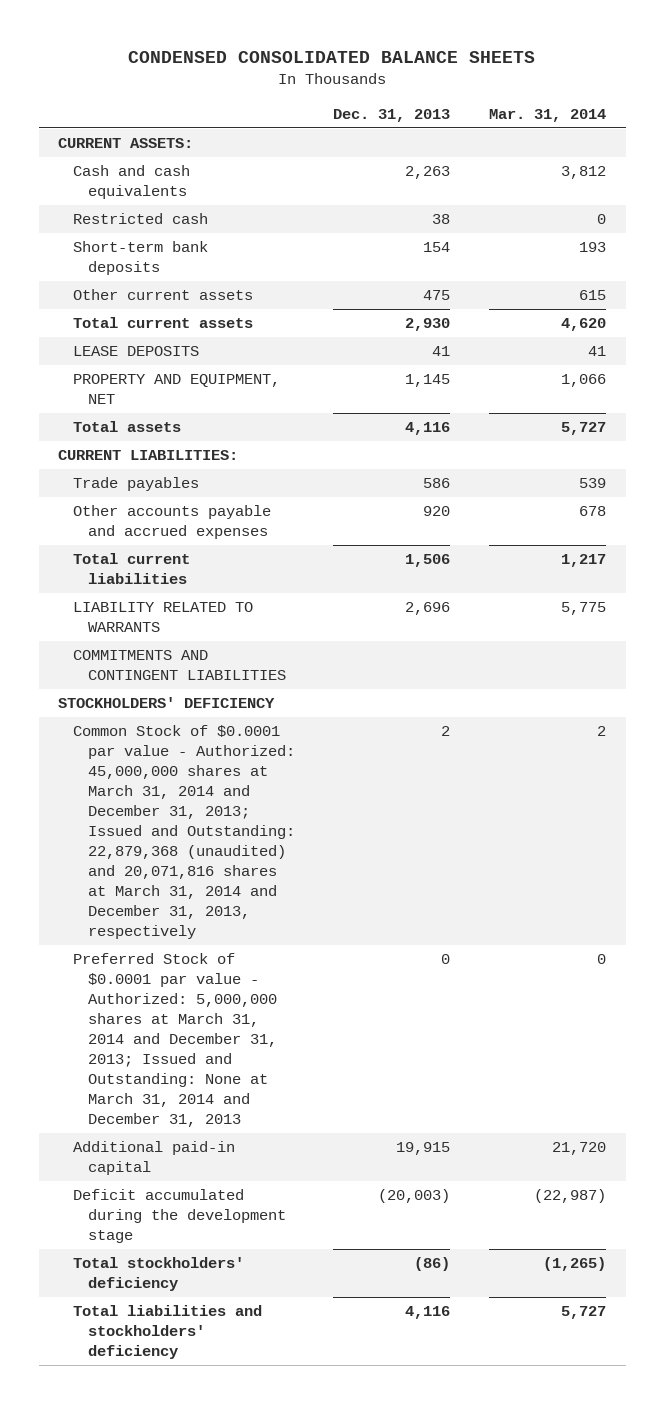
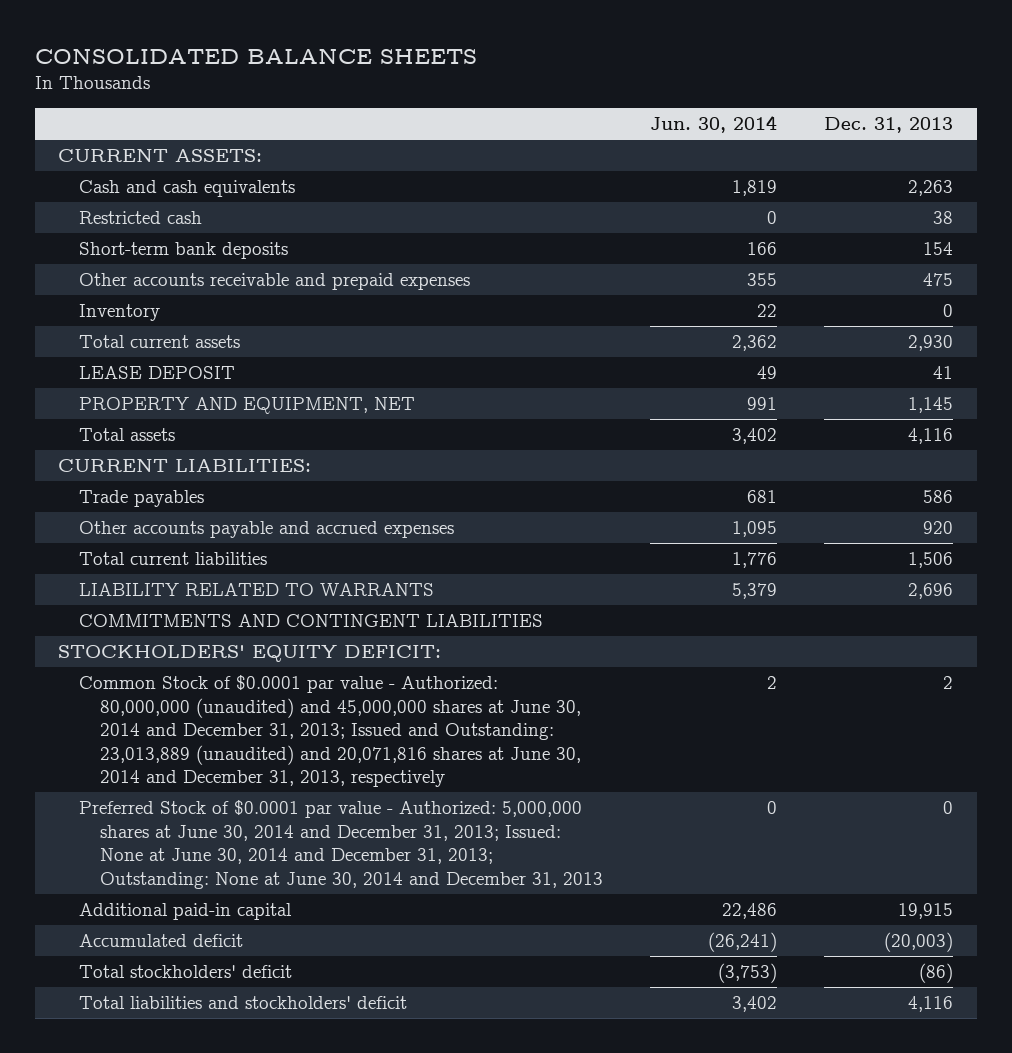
[128,50,536,63] CONDENSED CONSOLIDATED BALANCE SHEETS -> [34,48,477,64] CONSOLIDATED BALANCE SHEETS
[489,108,607,122] Mar. 31, 2014 -> none
none -> [650,114,778,133] Jun. 30, 2014
[72,289,253,301] Other current assets -> [79,273,471,291] Other accounts receivable and prepaid expenses
none -> [79,304,161,322] Inventory
[72,346,199,357] LEASE DEPOSITS -> [79,366,236,380] LEASE DEPOSIT
[57,697,275,709] STOCKHOLDERS' DEFICIENCY -> [58,645,442,663] STOCKHOLDERS' EQUITY DEFICIT:
[72,725,295,940] Common Stock of $0.0001 par value - Authorized: 45,000,000 shares at March 31, 2014 and December 31, 2013; Issued and Outstanding: 22,879,368 (unaudited) and 20,071,816 shares at March 31, 2014 and December 31, 2013, respectively -> [79,675,582,787] Common Stock of $0.0001 par value - Authorized: 80,000,000 (unaudited) and 45,000,000 shares at June 30, 2014 and December 31, 2013; Issued and Outstanding: 23,013,889 (unaudited) and 20,071,816 shares at June 30, 2014 and December 31, 2013, respectively
[72,953,277,1128] Preferred Stock of $0.0001 par value - Authorized: 5,000,000 shares at March 31, 2014 and December 31, 2013; Issued and Outstanding: None at March 31, 2014 and December 31, 2013 -> [79,800,604,889] Preferred Stock of $0.0001 par value - Authorized: 5,000,000 shares at June 30, 2014 and December 31, 2013; Issued: None at June 30, 2014 and December 31, 2013; Outstanding: None at June 30, 2014 and December 31, 2013
[72,1189,286,1244] Deficit accumulated during the development stage -> none
none -> [79,934,244,948] Accumulated deficit
[72,1257,244,1292] Total stockholders' deficiency -> [79,965,293,979] Total stockholders' deficit
[72,1305,262,1360] Total liabilities and stockholders' deficiency -> [79,996,408,1010] Total liabilities and stockholders' deficit

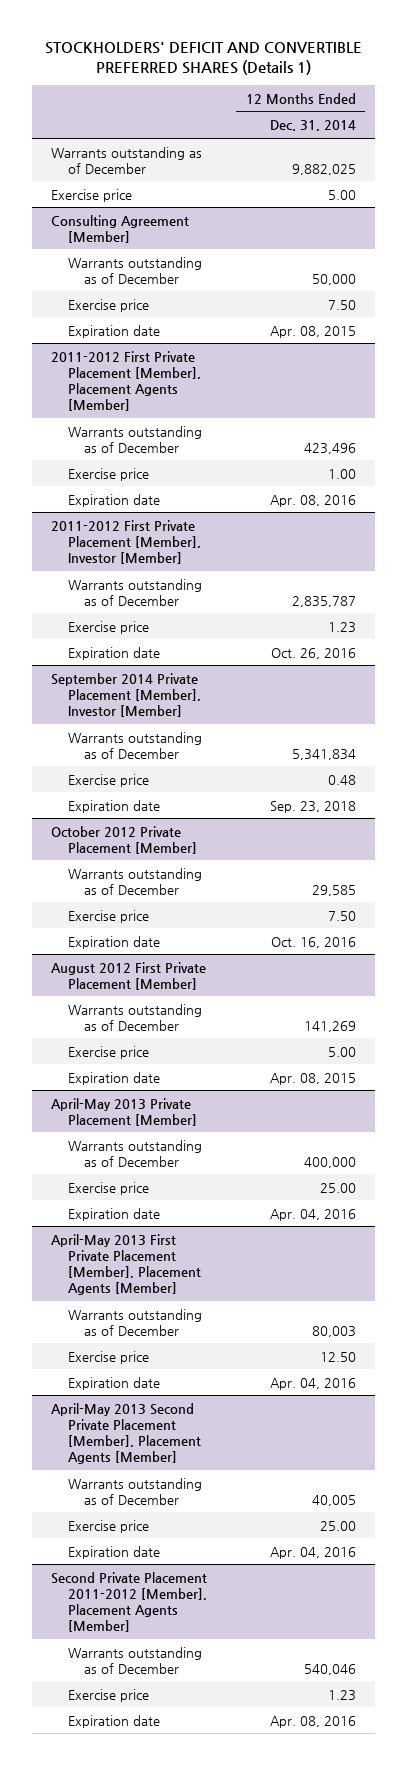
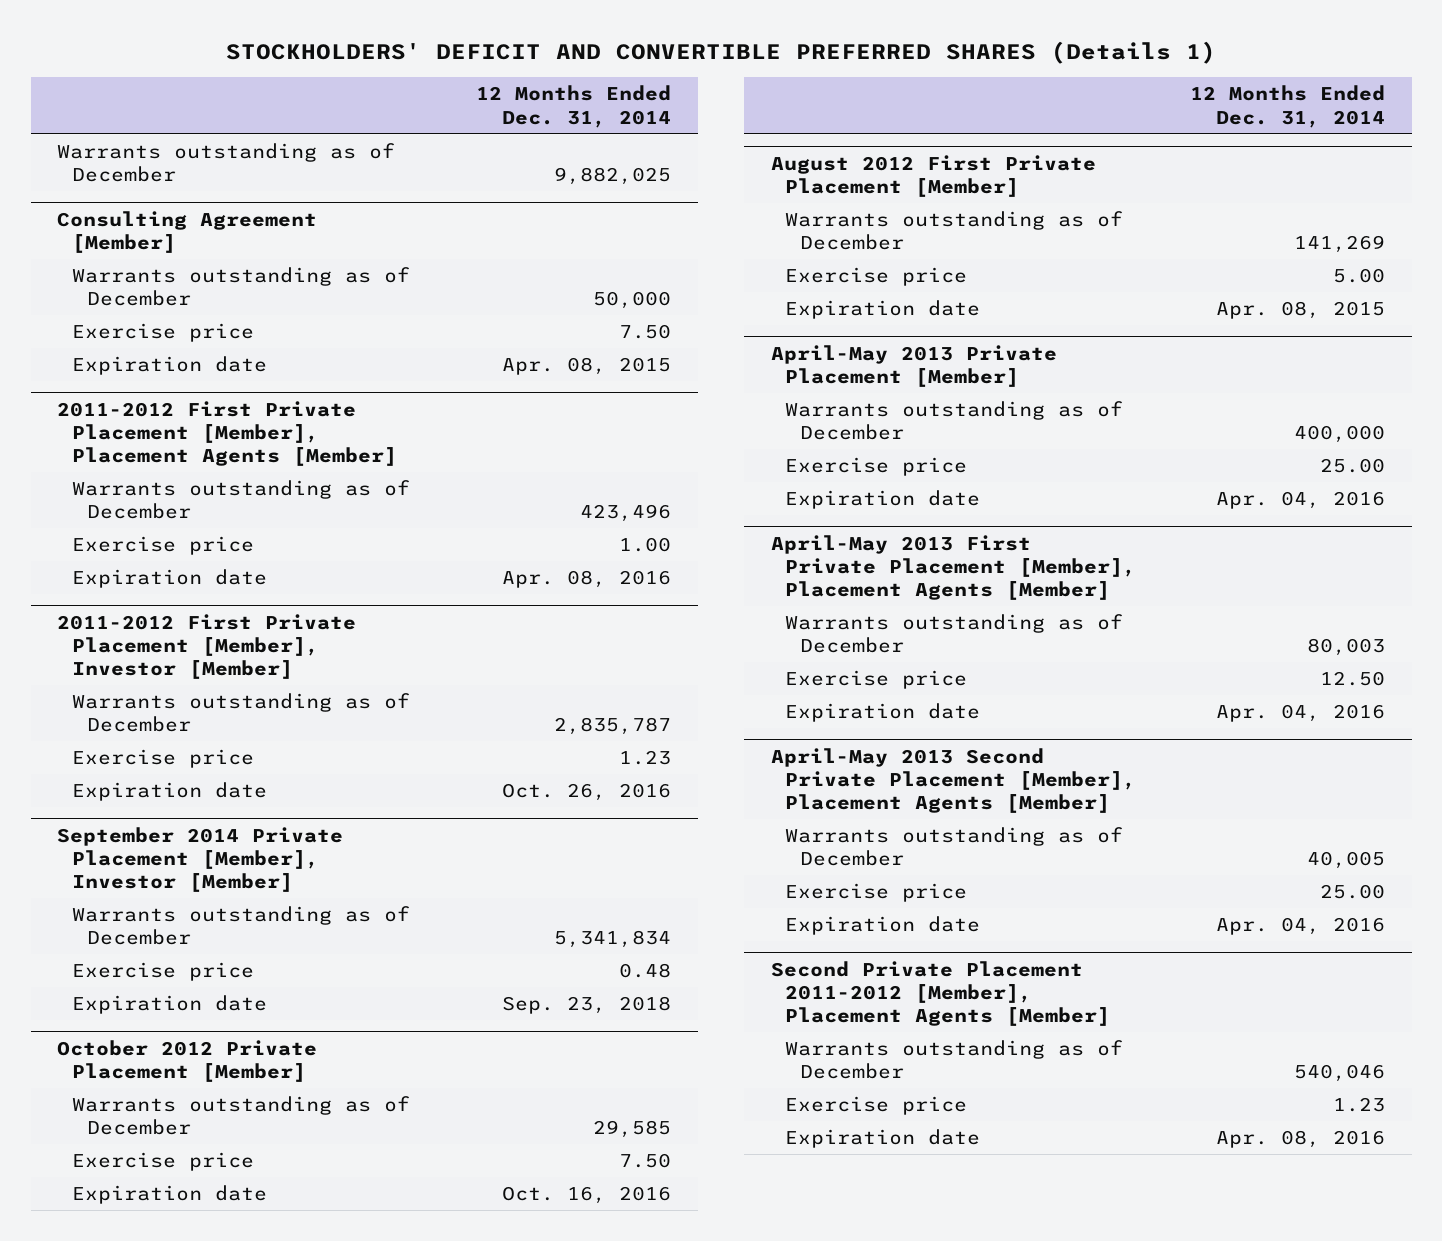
[51,188,133,202] Exercise price -> none

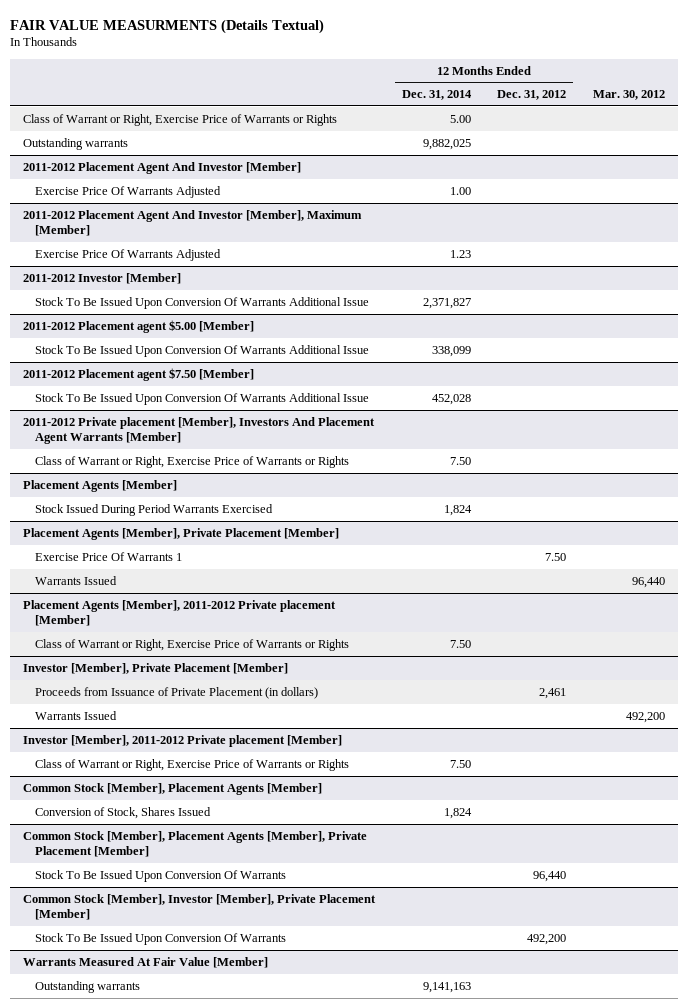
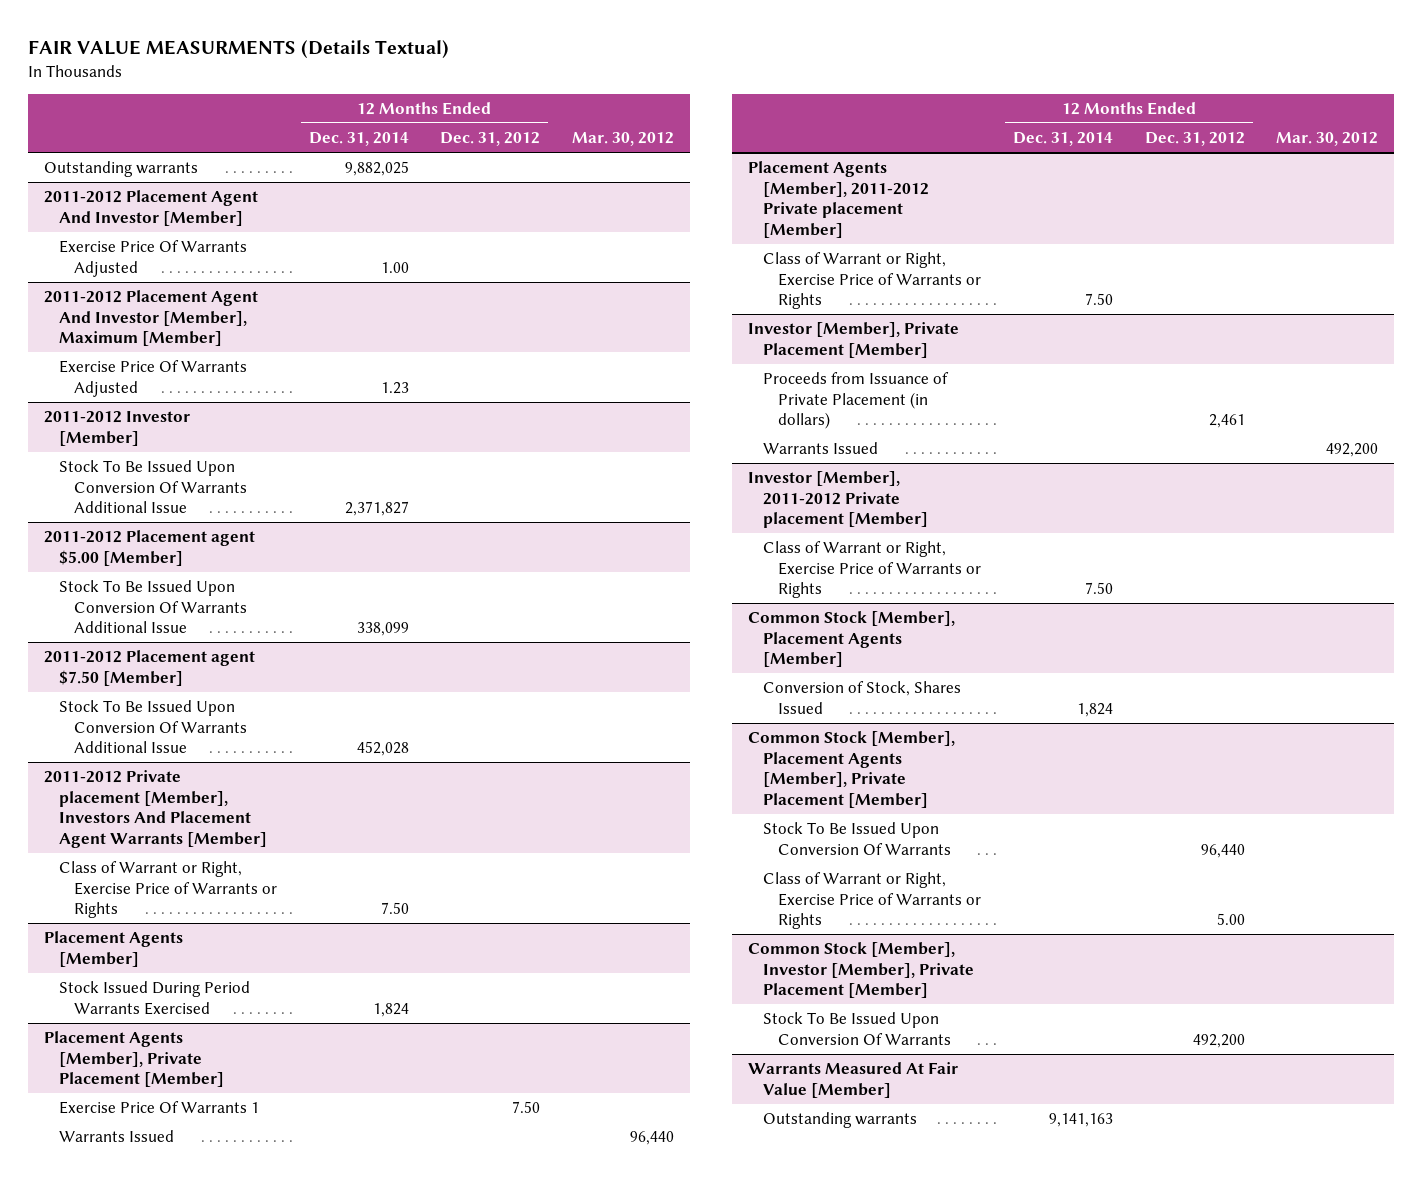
[23,113,338,126] Class of Warrant or Right, Exercise Price of Warrants or Rights -> none
none -> [763,872,982,930] Class of Warrant or Right, Exercise Price of Warrants or Rights

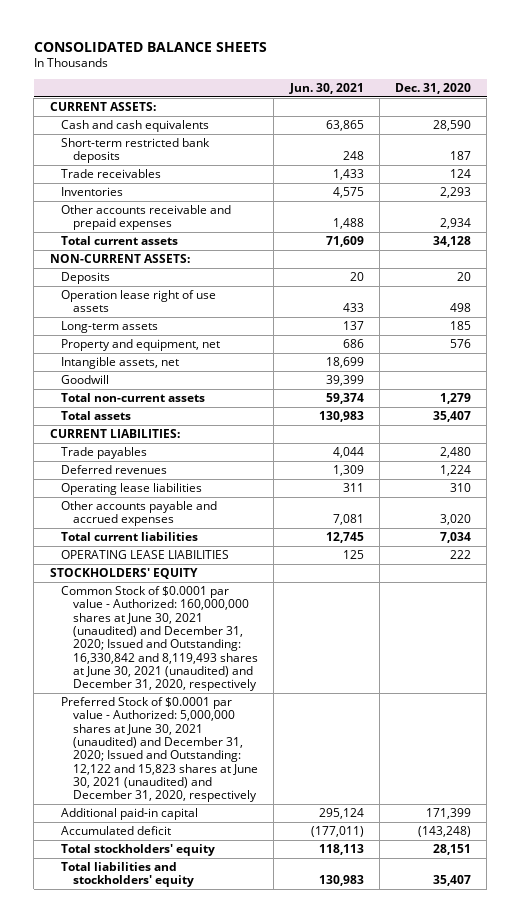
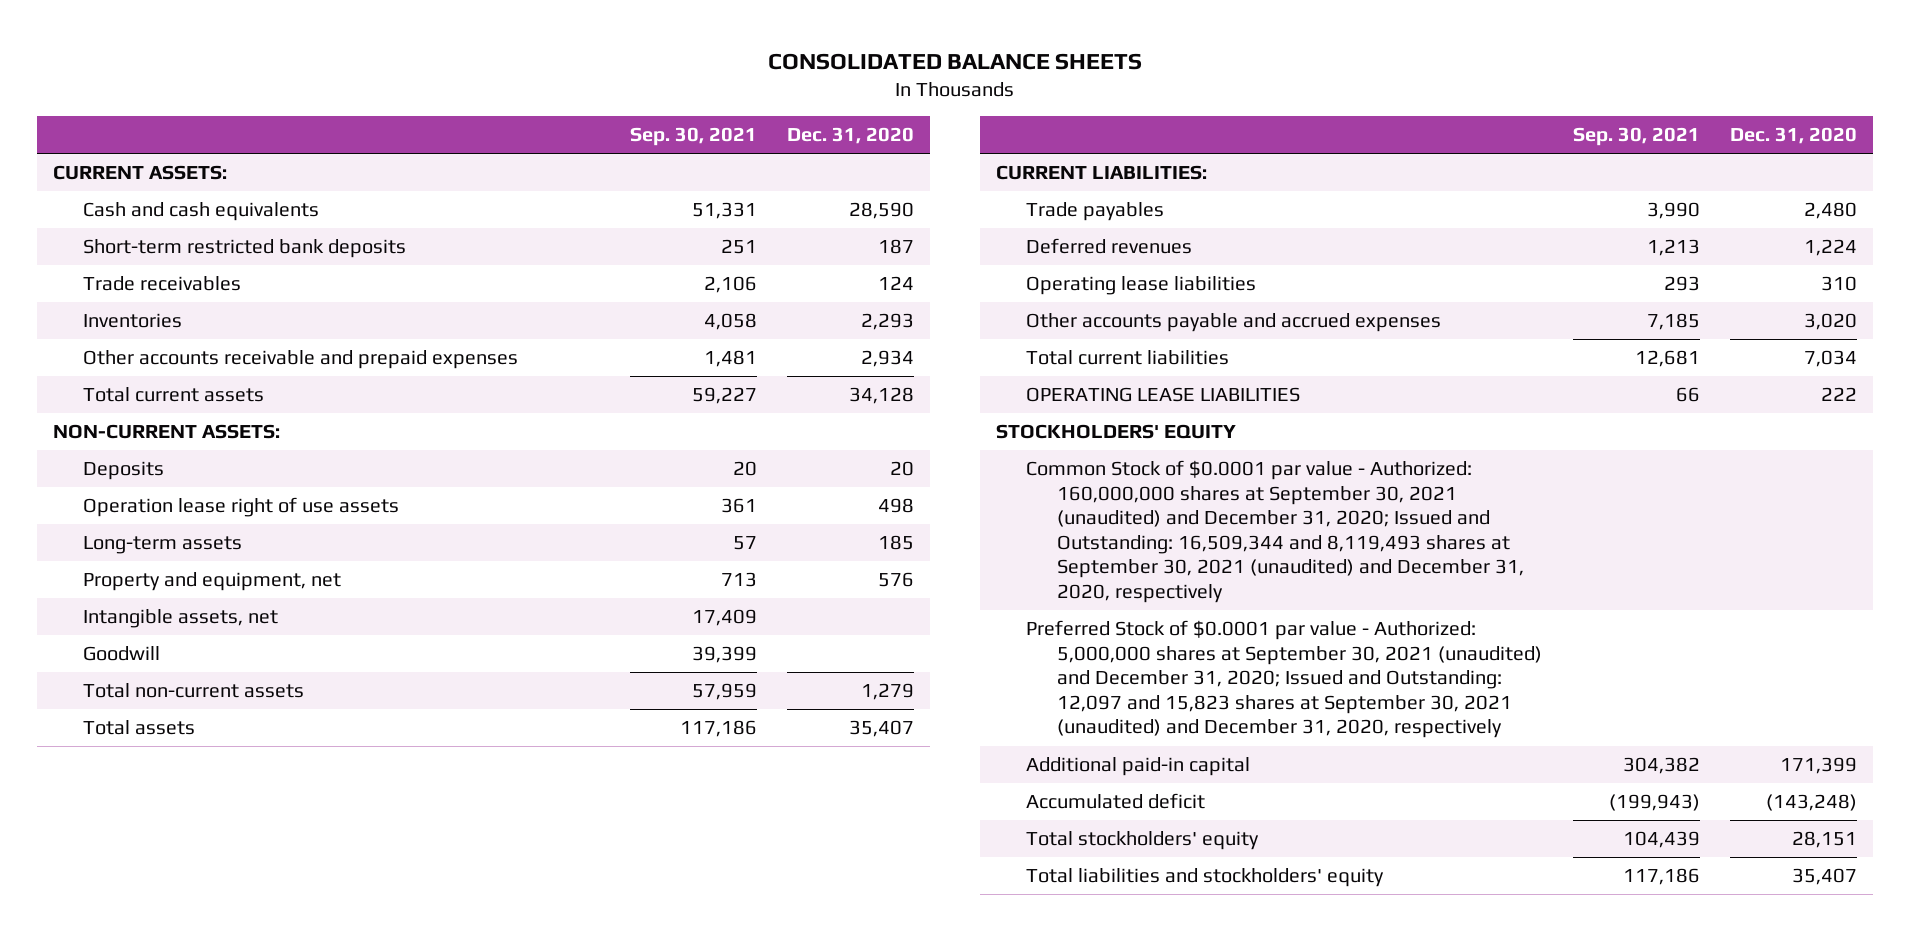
[288,82,364,94] Jun. 30, 2021 -> none
none -> [629,127,757,147] Sep. 30, 2021
[61,586,258,692] Common Stock of $0.0001 par value - Authorized: 160,000,000 shares at June 30, 2021 (unaudited) and December 31, 2020; Issued and Outstanding: 16,330,842 and 8,119,493 shares at June 30, 2021 (unaudited) and December 31, 2020, respectively -> [1026,460,1524,603] Common Stock of $0.0001 par value - Authorized: 160,000,000 shares at September 30, 2021 (unaudited) and December 31, 2020; Issued and Outstanding: 16,509,344 and 8,119,493 shares at September 30, 2021 (unaudited) and December 31, 2020, respectively
[61,697,258,803] Preferred Stock of $0.0001 par value - Authorized: 5,000,000 shares at June 30, 2021 (unaudited) and December 31, 2020; Issued and Outstanding: 12,122 and 15,823 shares at June 30, 2021 (unaudited) and December 31, 2020, respectively -> [1026,620,1542,739] Preferred Stock of $0.0001 par value - Authorized: 5,000,000 shares at September 30, 2021 (unaudited) and December 31, 2020; Issued and Outstanding: 12,097 and 15,823 shares at September 30, 2021 (unaudited) and December 31, 2020, respectively

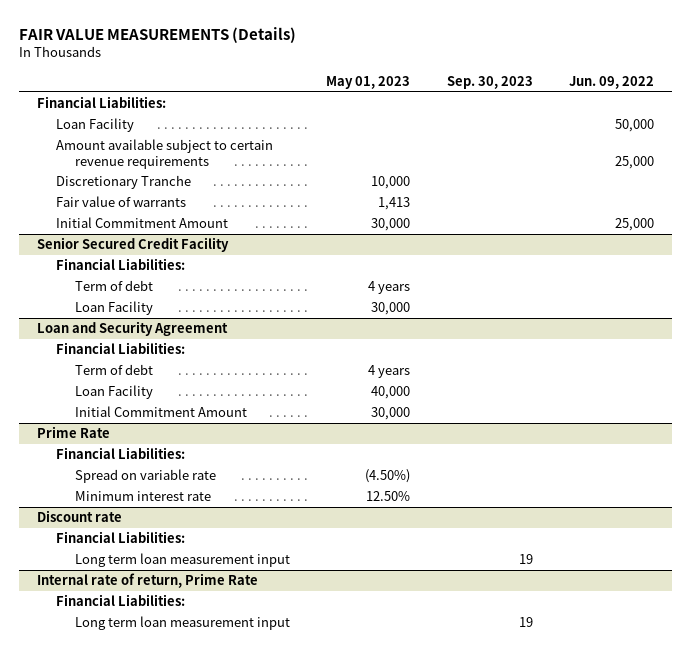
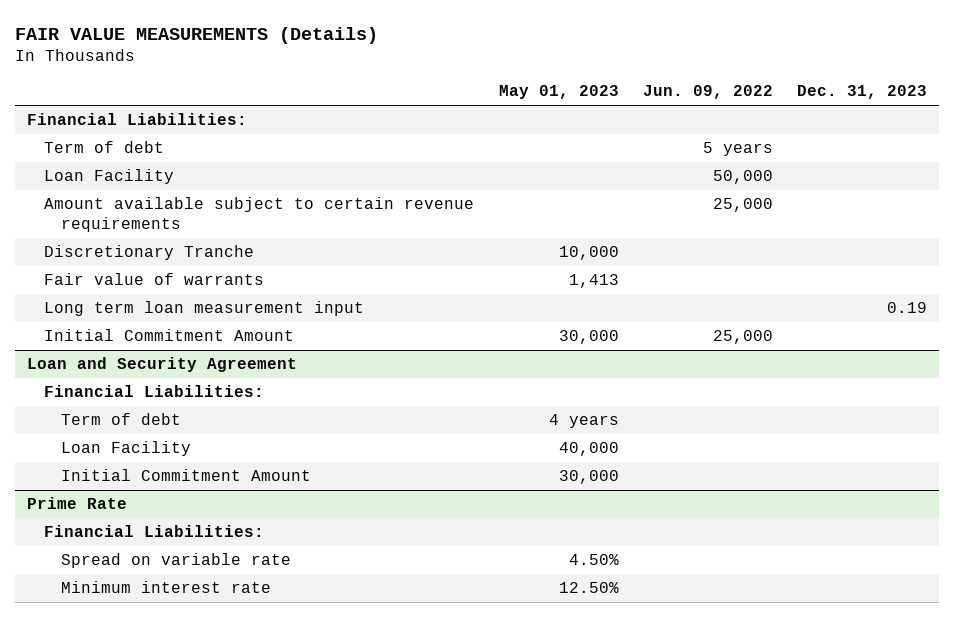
[446,75,533,89] Sep. 30, 2023 -> none
none -> [797,85,928,100] Dec. 31, 2023
none -> [44,141,165,154] Term of debt
none -> [44,301,365,317] Long term loan measurement input
[37,237,230,253] Senior Secured Credit Facility -> none
[56,258,186,271] Financial Liabilities: -> none
[75,280,154,292] Term of debt -> none
[75,301,154,316] Loan Facility -> none
[365,469,411,484] (4.50%) -> [568,554,619,566] 4.50%
[37,510,123,523] Discount rate -> none
[56,531,186,544] Financial Liabilities: -> none
[75,553,291,568] Long term loan measurement input -> none
[37,573,259,589] Internal rate of return, Prime Rate -> none
[56,594,186,607] Financial Liabilities: -> none
[75,616,291,631] Long term loan measurement input -> none

